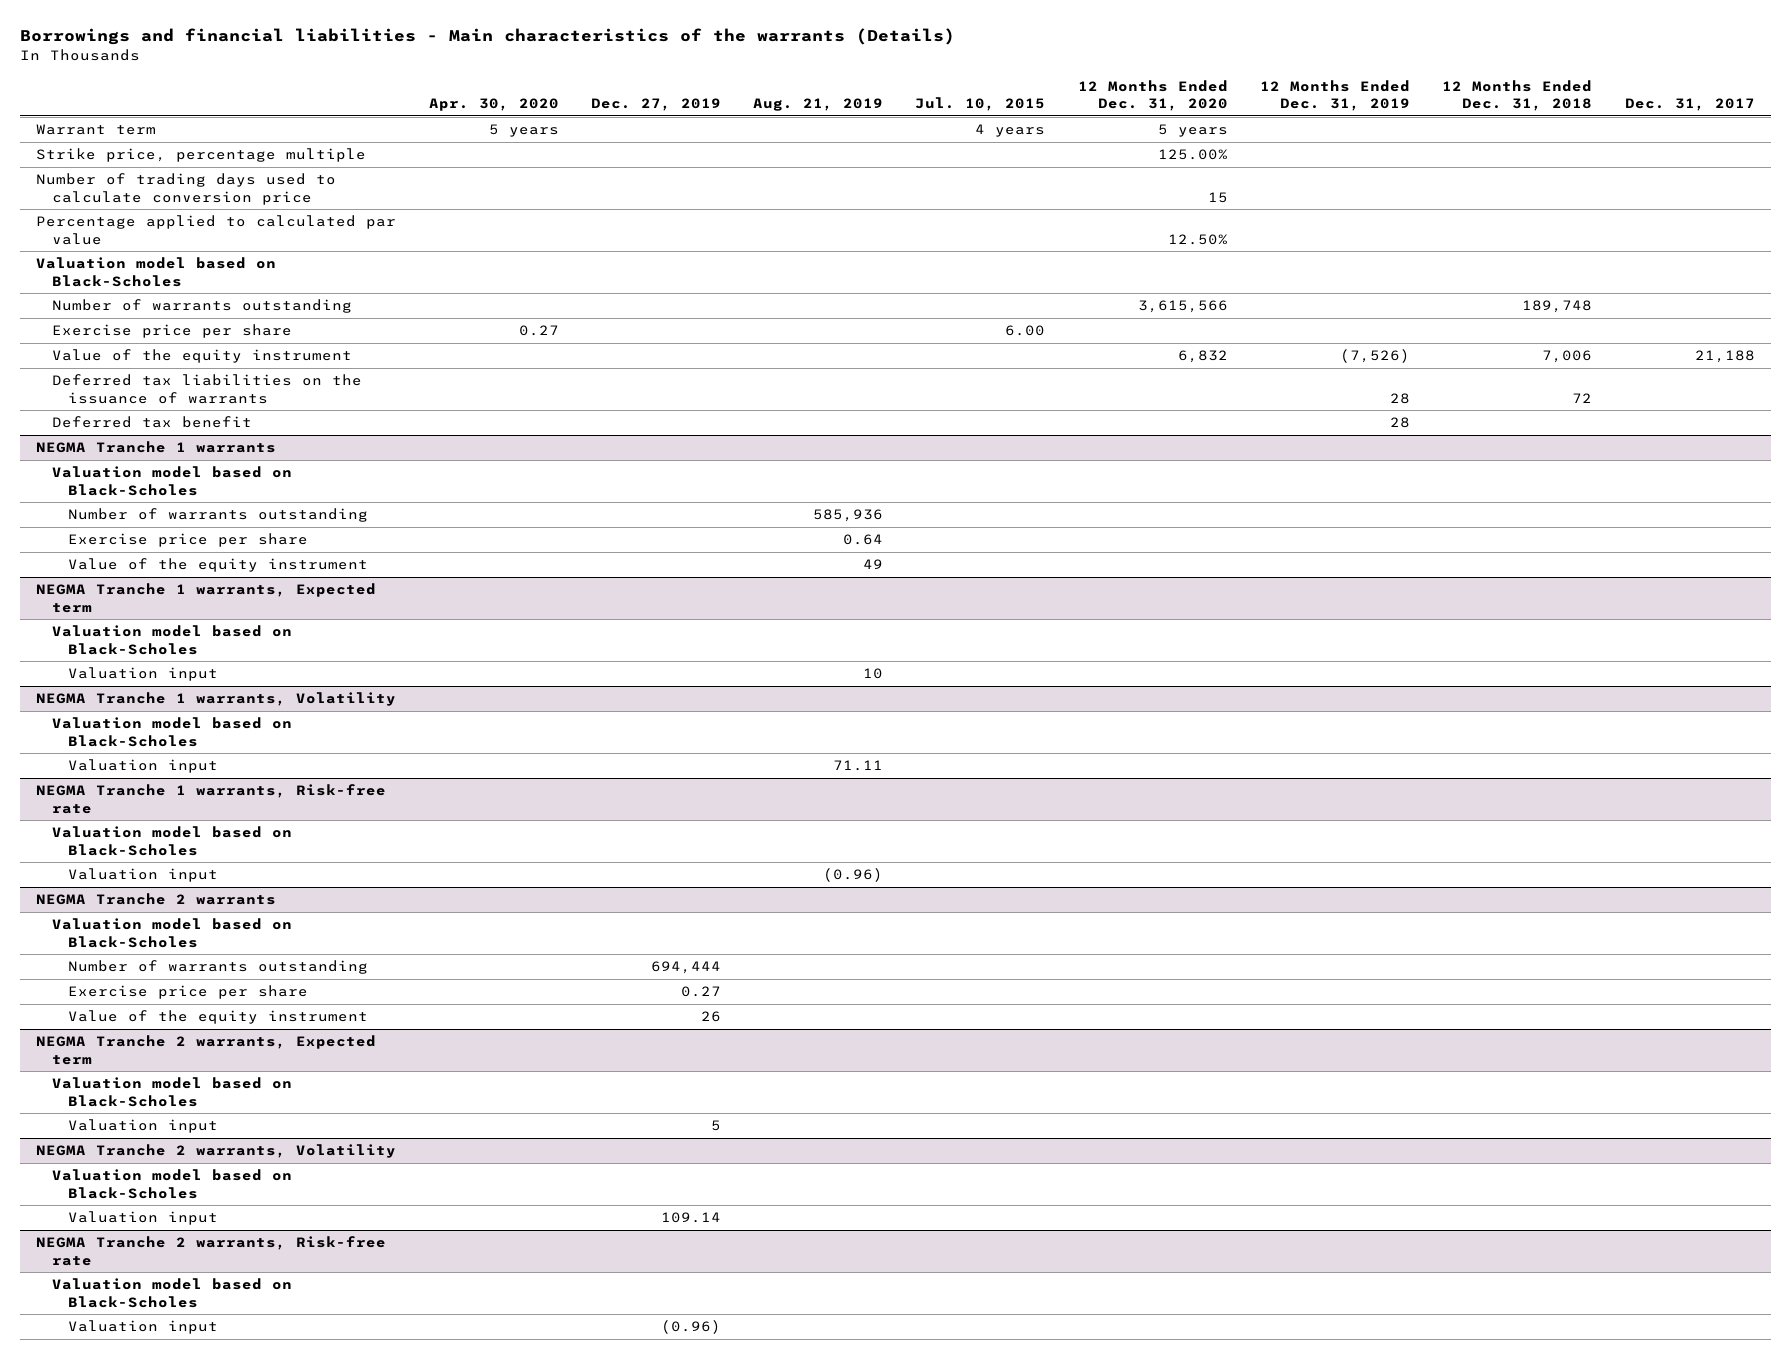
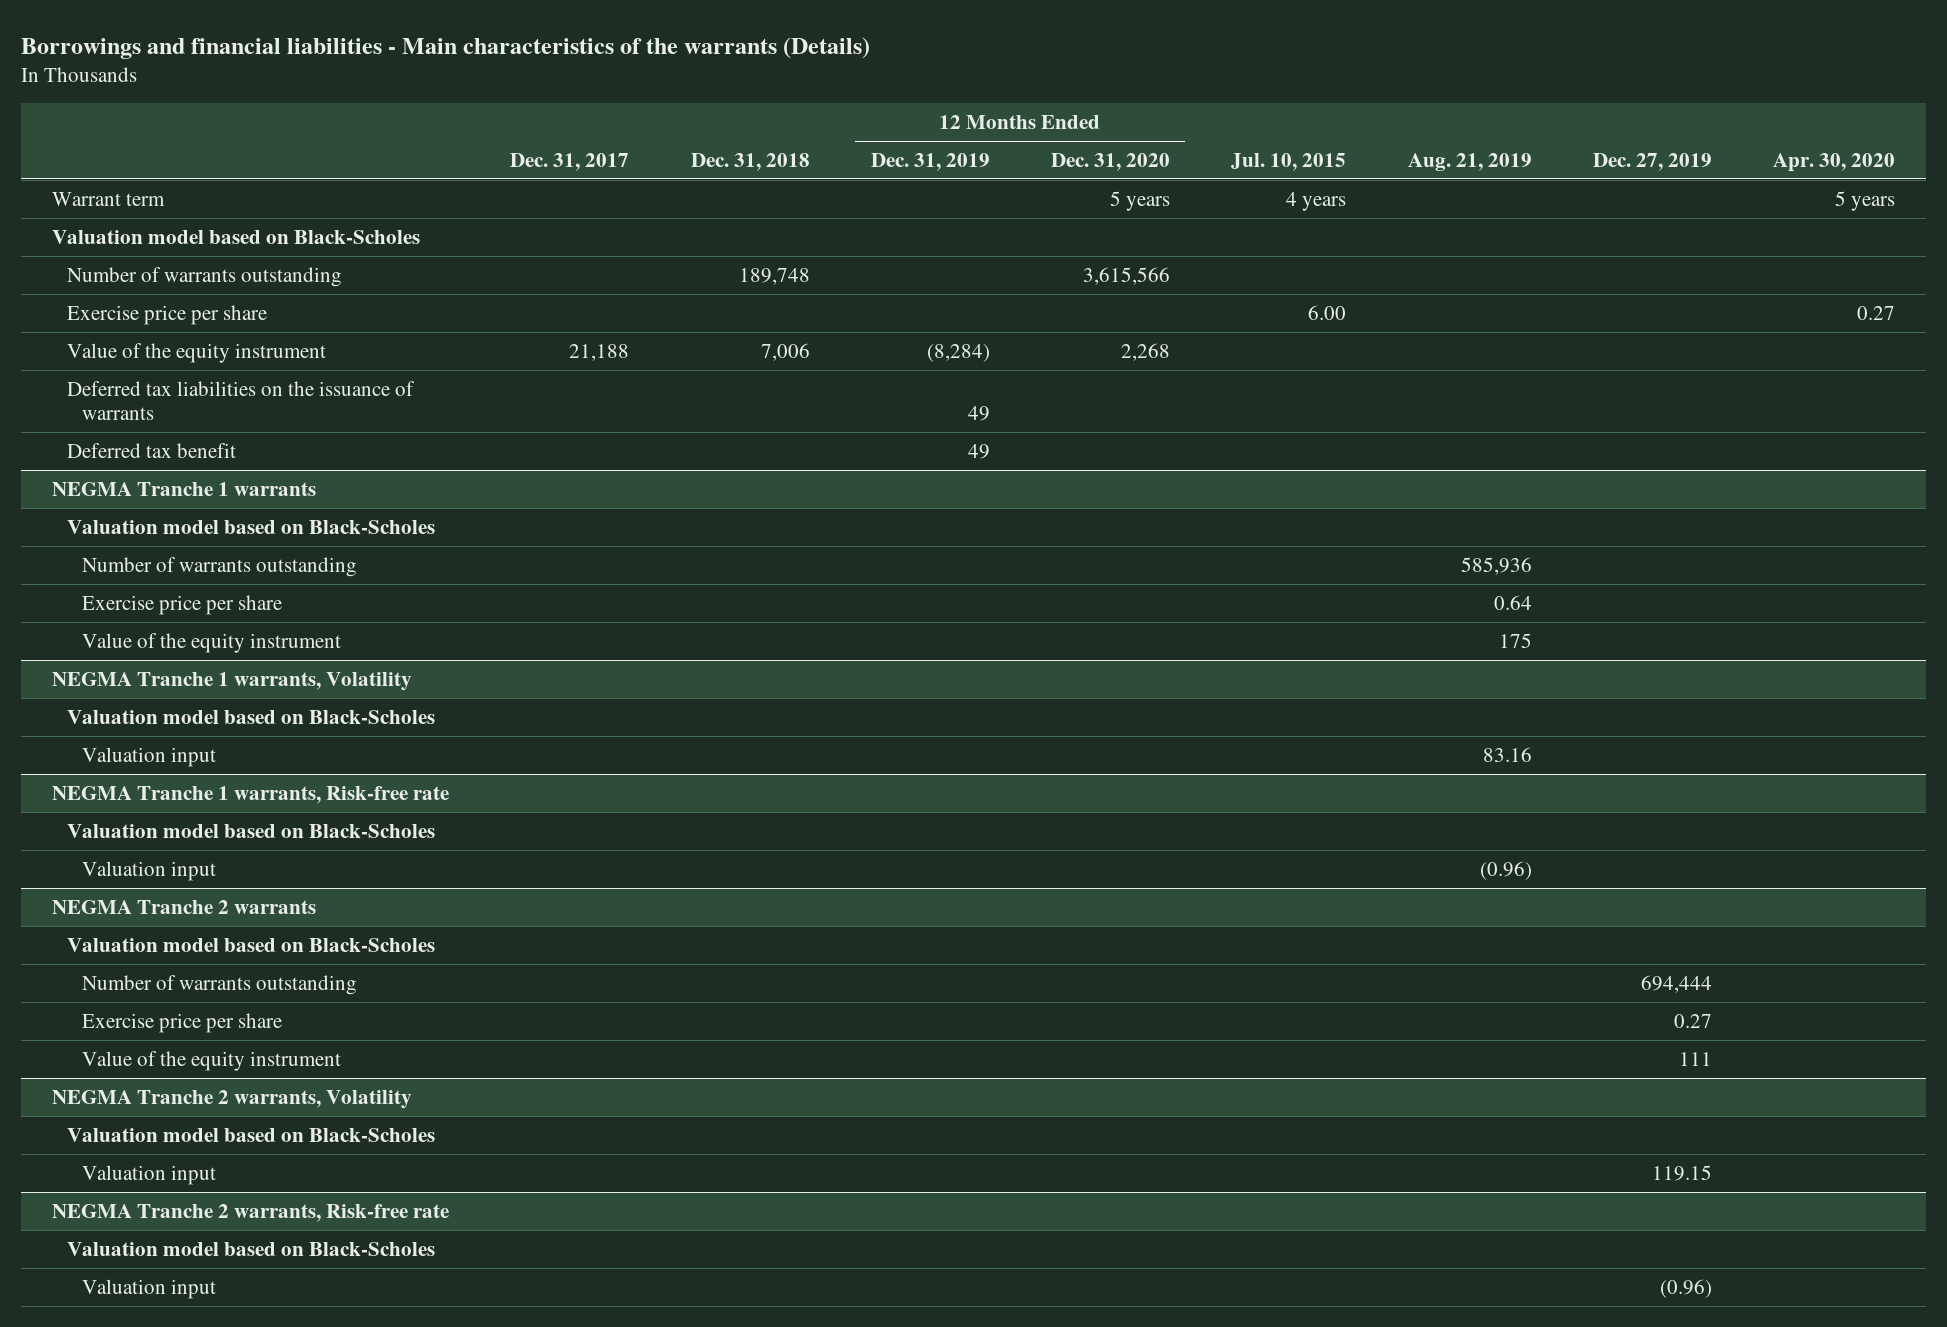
[1442,79,1593,112] 12 Months Ended Dec. 31, 2018 -> none
none -> [690,152,810,171] Dec. 31, 2018
[36,148,367,163] Strike price, percentage multiple -> none
[36,173,337,205] Number of trading days used to calculate conversion price -> none
[36,215,397,245] Percentage applied to calculated par value -> none
[1177,350,1228,364] 6,832 -> [1121,342,1171,361] 2,268
[1340,349,1411,364] (7,526) -> [926,343,990,362] (8,284)
[1390,392,1411,404] 28 -> [967,406,990,422] 49
[1390,417,1411,429] 28 -> [967,443,990,459] 49
[36,583,377,613] NEGMA Tranche 1 warrants, Expected term -> none
[52,625,293,655] Valuation model based on Black-Scholes -> none
[68,667,219,682] Valuation input -> none
[863,559,884,570] 49 -> [1498,632,1532,648] 175
[833,760,884,772] 71.11 -> [1482,746,1532,762] 83.16
[36,1035,377,1065] NEGMA Tranche 2 warrants, Expected term -> none
[52,1077,293,1107] Valuation model based on Black-Scholes -> none
[68,1119,219,1134] Valuation input -> none
[700,1011,721,1023] 26 -> [1678,1051,1712,1066] 111
[660,1212,721,1224] 109.14 -> [1651,1164,1712,1181] 119.15

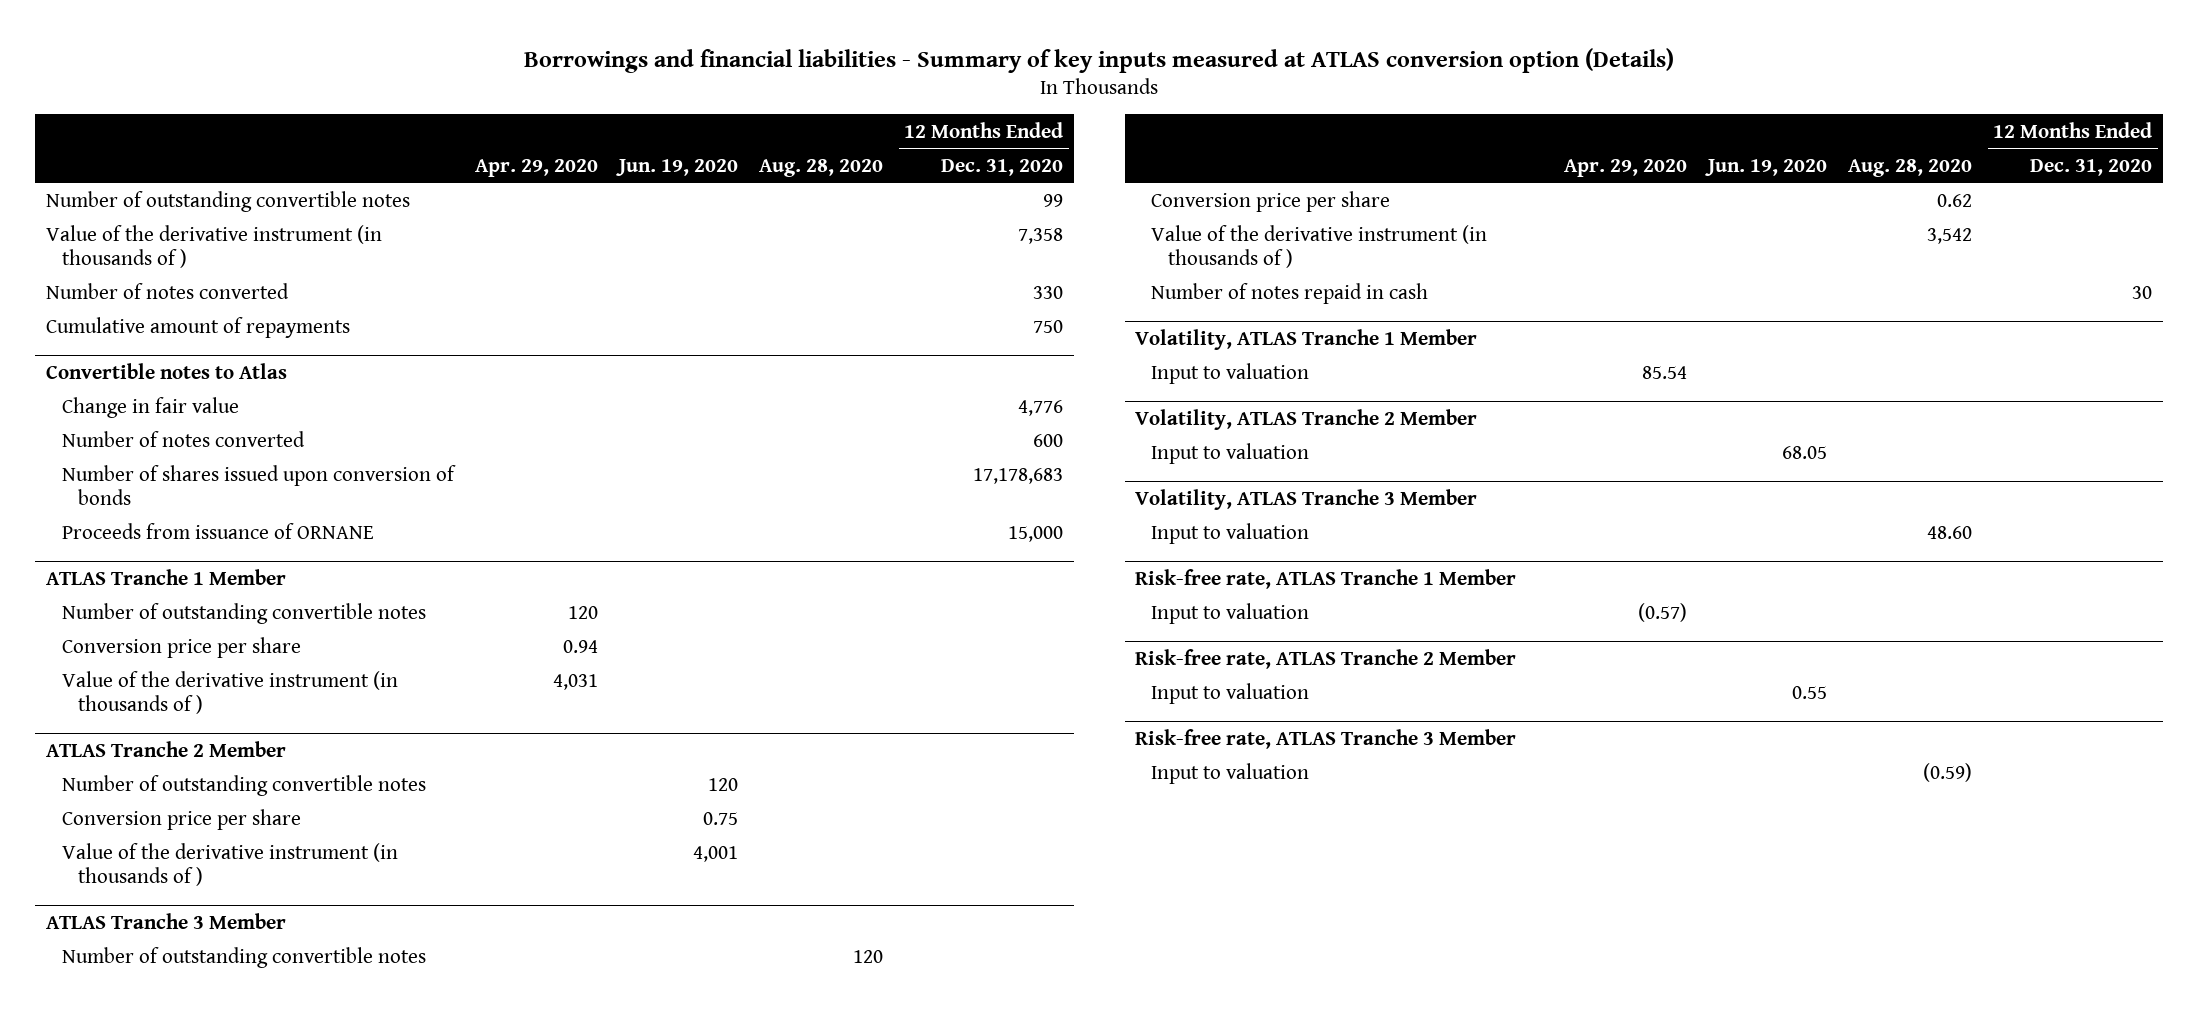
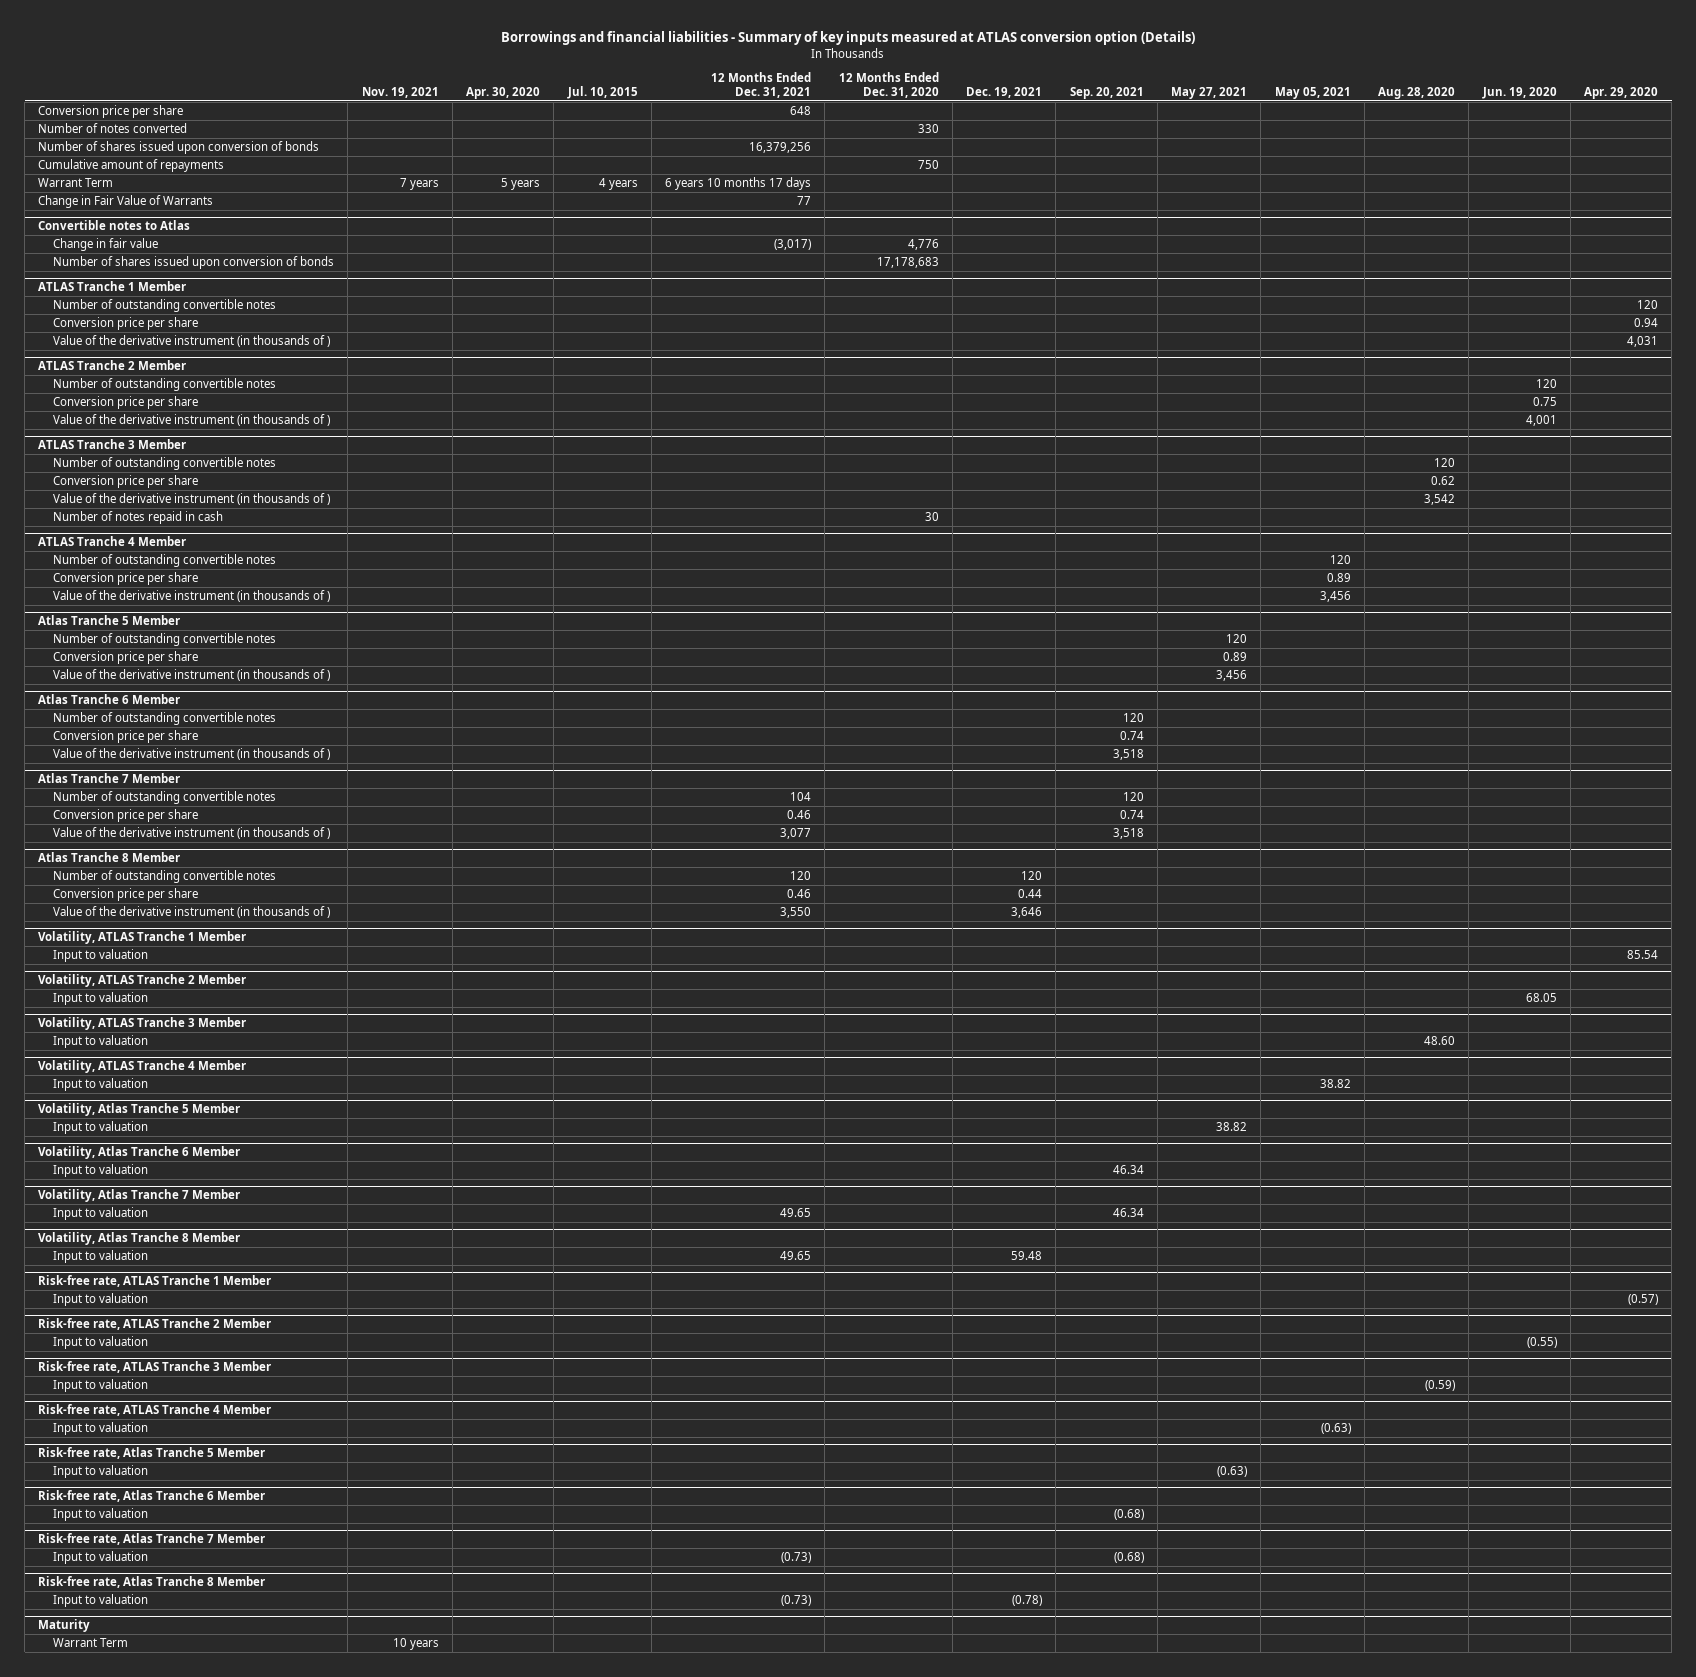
none -> [361,87,439,99] Nov. 19, 2021
none -> [466,87,541,100] Apr. 30, 2020
none -> [566,86,638,100] Jul. 10, 2015
none -> [711,72,812,99] 12 Months Ended Dec. 31, 2021
none -> [966,87,1043,99] Dec. 19, 2021
none -> [1069,87,1144,100] Sep. 20, 2021
none -> [1171,87,1248,100] May 27, 2021
none -> [1274,87,1351,100] May 05, 2021
[45,191,410,213] Number of outstanding convertible notes -> none
[45,225,382,269] Value of the derivative instrument (in thousands of ) -> none
none -> [38,104,184,118] Conversion price per share
none -> [38,140,320,154] Number of shares issued upon conversion of bonds
none -> [38,177,114,187] Warrant Term
none -> [38,194,214,208] Change in Fair Value of Warrants
[62,431,306,448] Number of notes converted -> none
[62,523,375,540] Proceeds from issuance of ORNANE -> none
none -> [38,535,187,546] ATLAS Tranche 4 Member
none -> [53,553,277,567] Number of outstanding convertible notes
none -> [53,571,199,585] Conversion price per share
none -> [53,589,331,602] Value of the derivative instrument (in thousands of )
none -> [38,614,181,625] Atlas Tranche 5 Member
none -> [53,632,277,646] Number of outstanding convertible notes
none -> [53,650,199,664] Conversion price per share
none -> [53,668,331,681] Value of the derivative instrument (in thousands of )
none -> [38,693,181,704] Atlas Tranche 6 Member
none -> [53,711,277,725] Number of outstanding convertible notes
none -> [53,729,199,743] Conversion price per share
none -> [53,747,331,760] Value of the derivative instrument (in thousands of )
none -> [38,772,181,783] Atlas Tranche 7 Member
none -> [53,790,277,804] Number of outstanding convertible notes
none -> [53,808,199,822] Conversion price per share
none -> [53,826,331,839] Value of the derivative instrument (in thousands of )
none -> [38,851,181,862] Atlas Tranche 8 Member
none -> [53,869,277,883] Number of outstanding convertible notes
none -> [53,887,199,901] Conversion price per share
none -> [53,905,331,918] Value of the derivative instrument (in thousands of )
none -> [38,1059,247,1073] Volatility, ATLAS Tranche 4 Member
none -> [53,1077,149,1091] Input to valuation
none -> [38,1102,241,1116] Volatility, Atlas Tranche 5 Member
none -> [53,1120,149,1134] Input to valuation
none -> [38,1145,241,1159] Volatility, Atlas Tranche 6 Member
none -> [53,1163,149,1177] Input to valuation
none -> [38,1188,241,1202] Volatility, Atlas Tranche 7 Member
none -> [53,1206,149,1220] Input to valuation
none -> [38,1231,241,1245] Volatility, Atlas Tranche 8 Member
none -> [53,1249,149,1263] Input to valuation
[1792,686,1828,700] 0.55 -> [1526,1336,1557,1348] (0.55)
none -> [38,1403,272,1416] Risk-free rate, ATLAS Tranche 4 Member
none -> [53,1421,149,1435] Input to valuation
none -> [38,1446,266,1459] Risk-free rate, Atlas Tranche 5 Member
none -> [53,1464,149,1478] Input to valuation
none -> [38,1489,266,1502] Risk-free rate, Atlas Tranche 6 Member
none -> [53,1507,149,1521] Input to valuation
none -> [38,1532,266,1545] Risk-free rate, Atlas Tranche 7 Member
none -> [53,1550,149,1564] Input to valuation
none -> [38,1575,266,1588] Risk-free rate, Atlas Tranche 8 Member
none -> [53,1593,149,1607] Input to valuation
none -> [38,1618,91,1632] Maturity
none -> [53,1637,129,1647] Warrant Term

